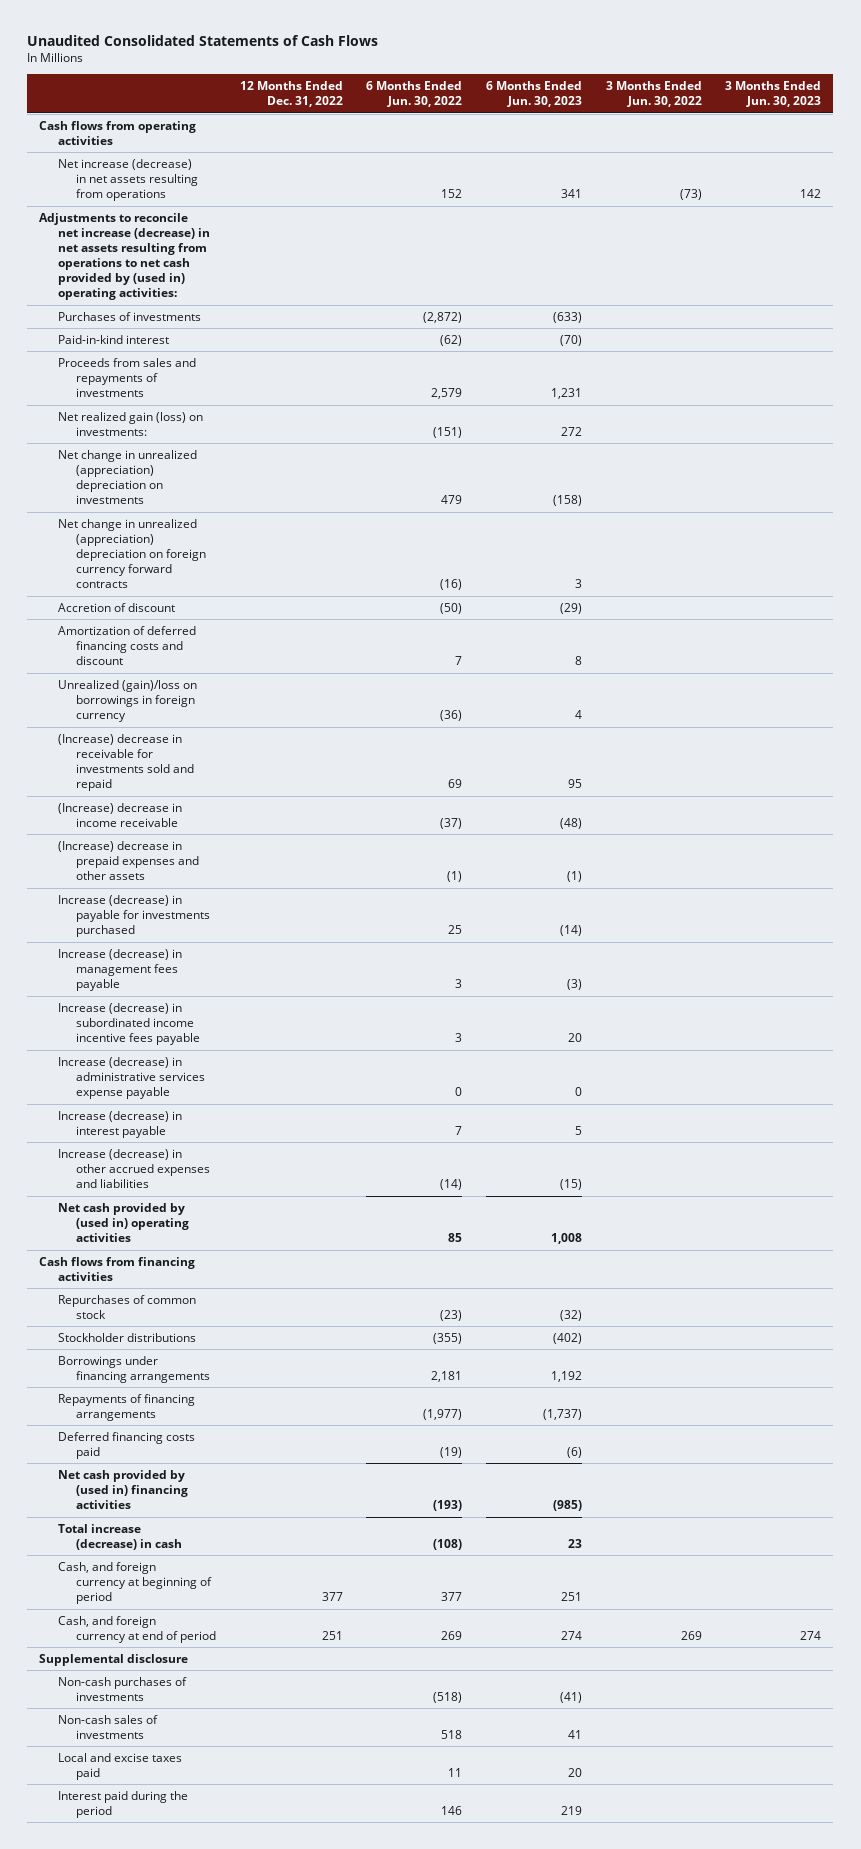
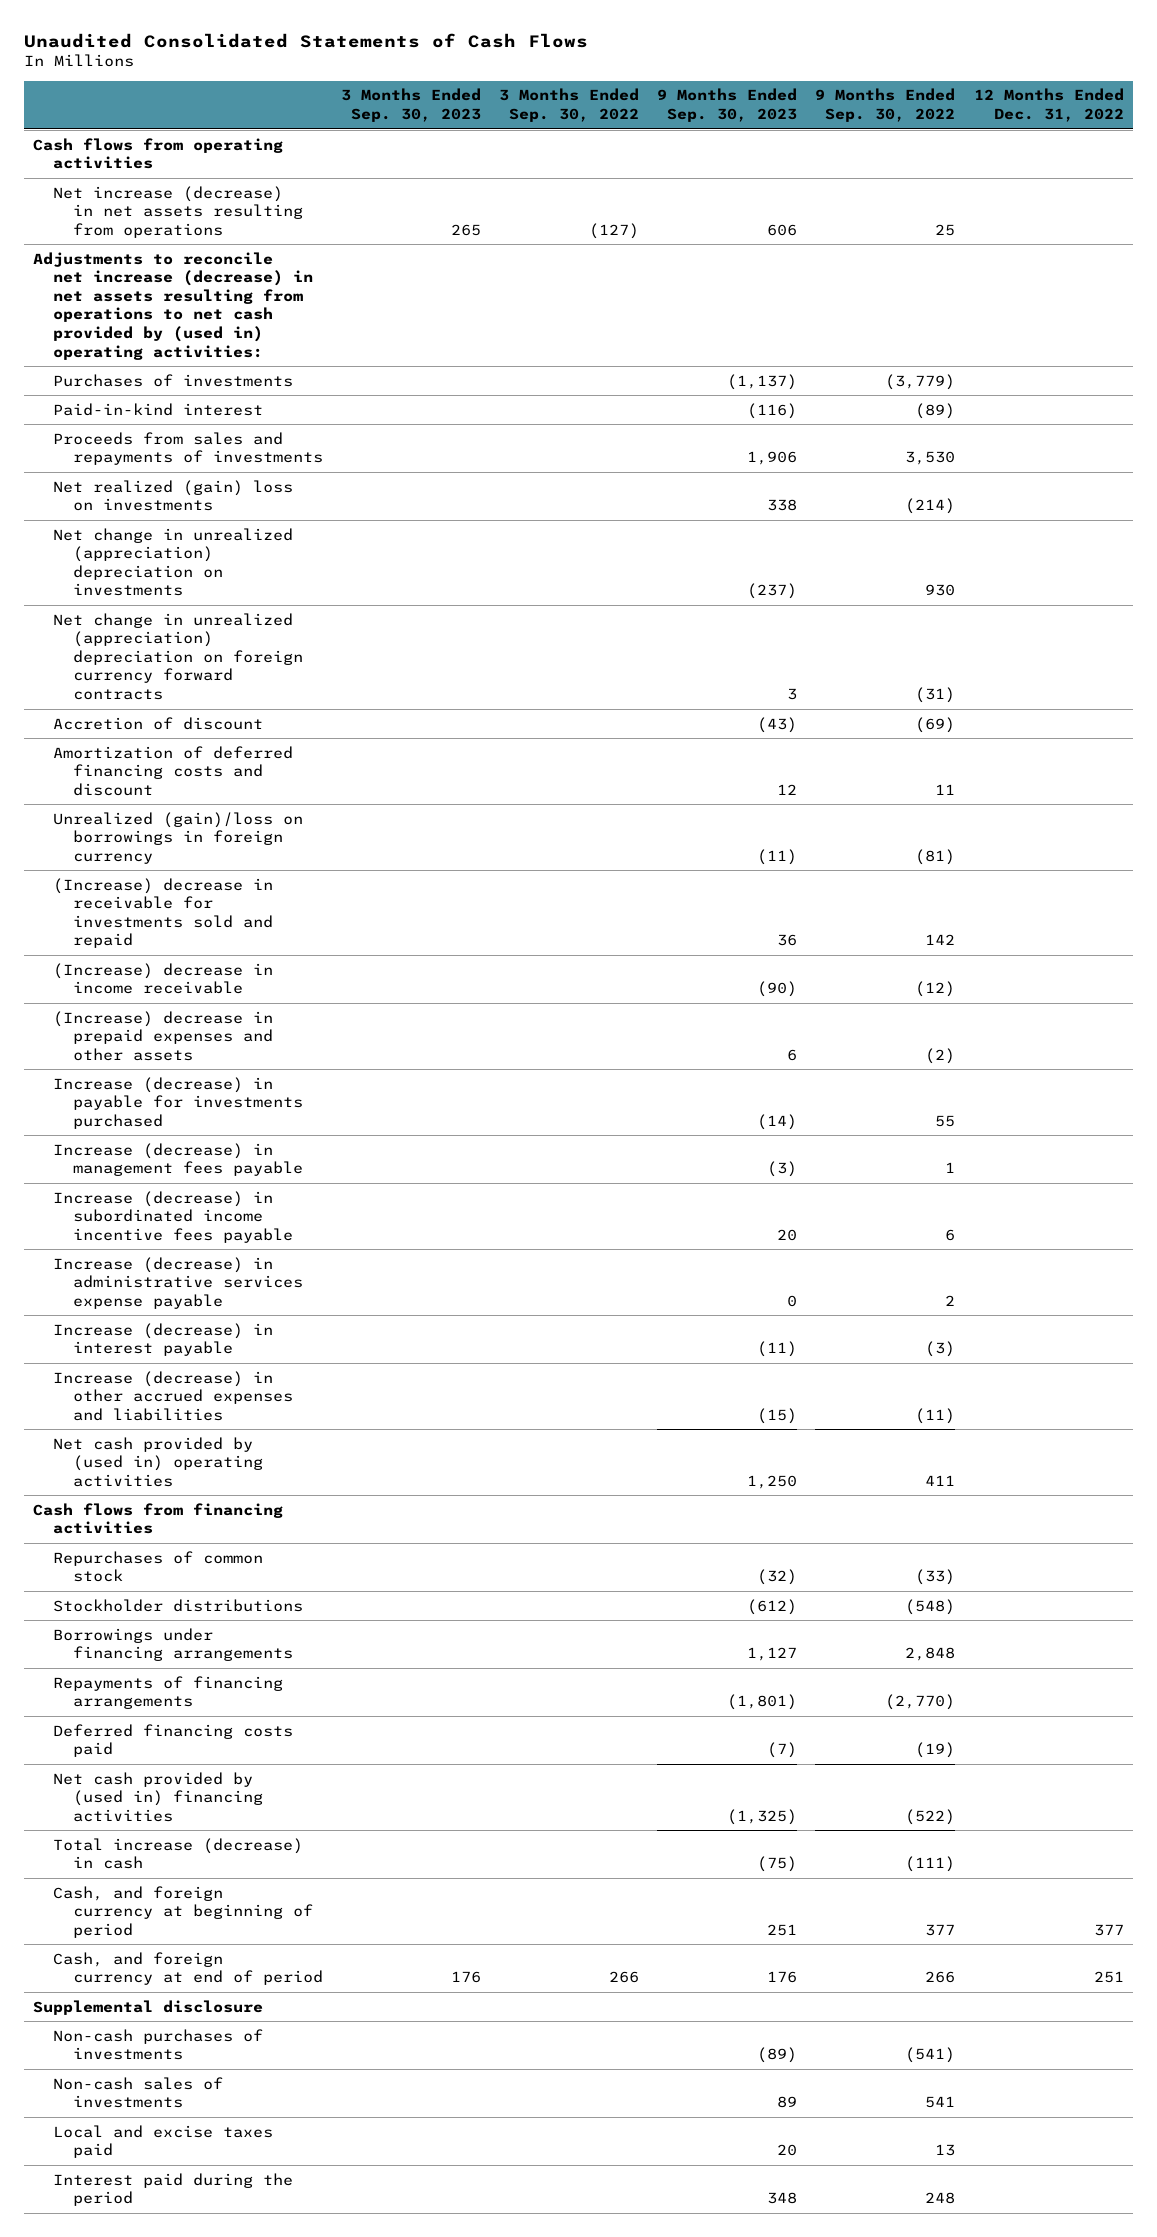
[366,81,463,108] 6 Months Ended Jun. 30, 2022 -> none
[486,81,583,108] 6 Months Ended Jun. 30, 2023 -> none
[605,81,702,108] 3 Months Ended Jun. 30, 2022 -> none
[725,81,822,108] 3 Months Ended Jun. 30, 2023 -> none
none -> [340,88,481,122] 3 Months Ended Sep. 30, 2023
none -> [499,88,640,122] 3 Months Ended Sep. 30, 2022
none -> [657,88,798,122] 9 Months Ended Sep. 30, 2023
none -> [815,88,956,122] 9 Months Ended Sep. 30, 2022
[57,411,203,437] Net realized gain (loss) on investments: -> [53,479,294,512] Net realized (gain) loss on investments

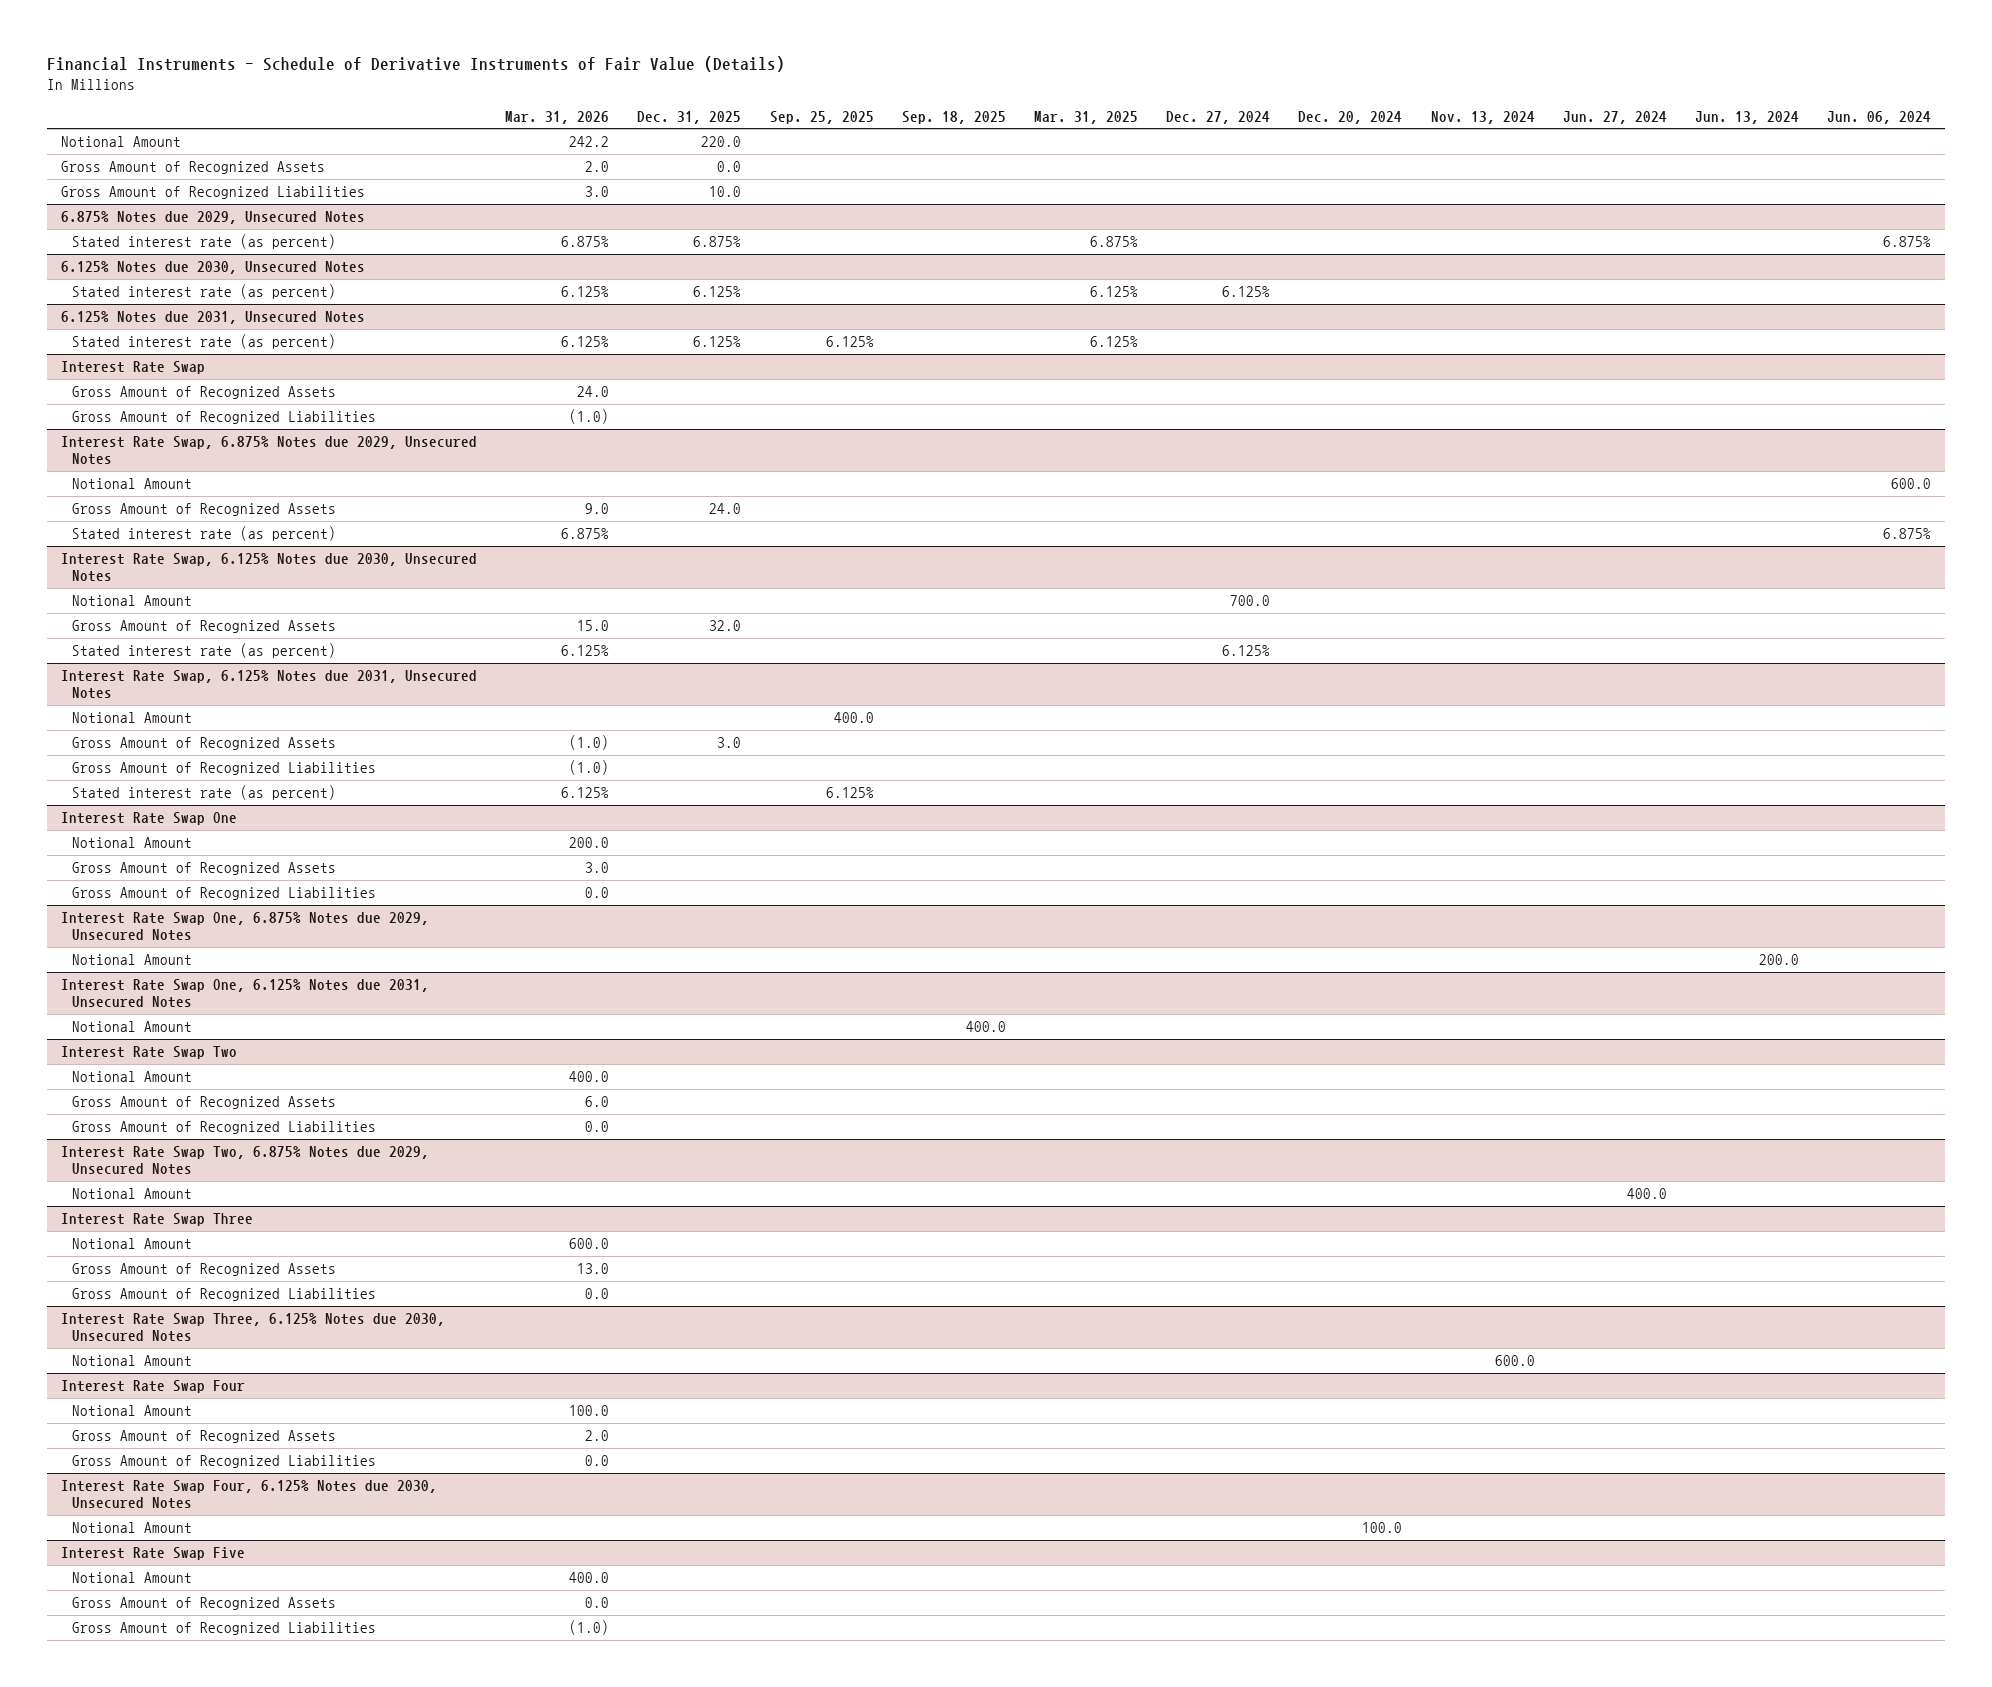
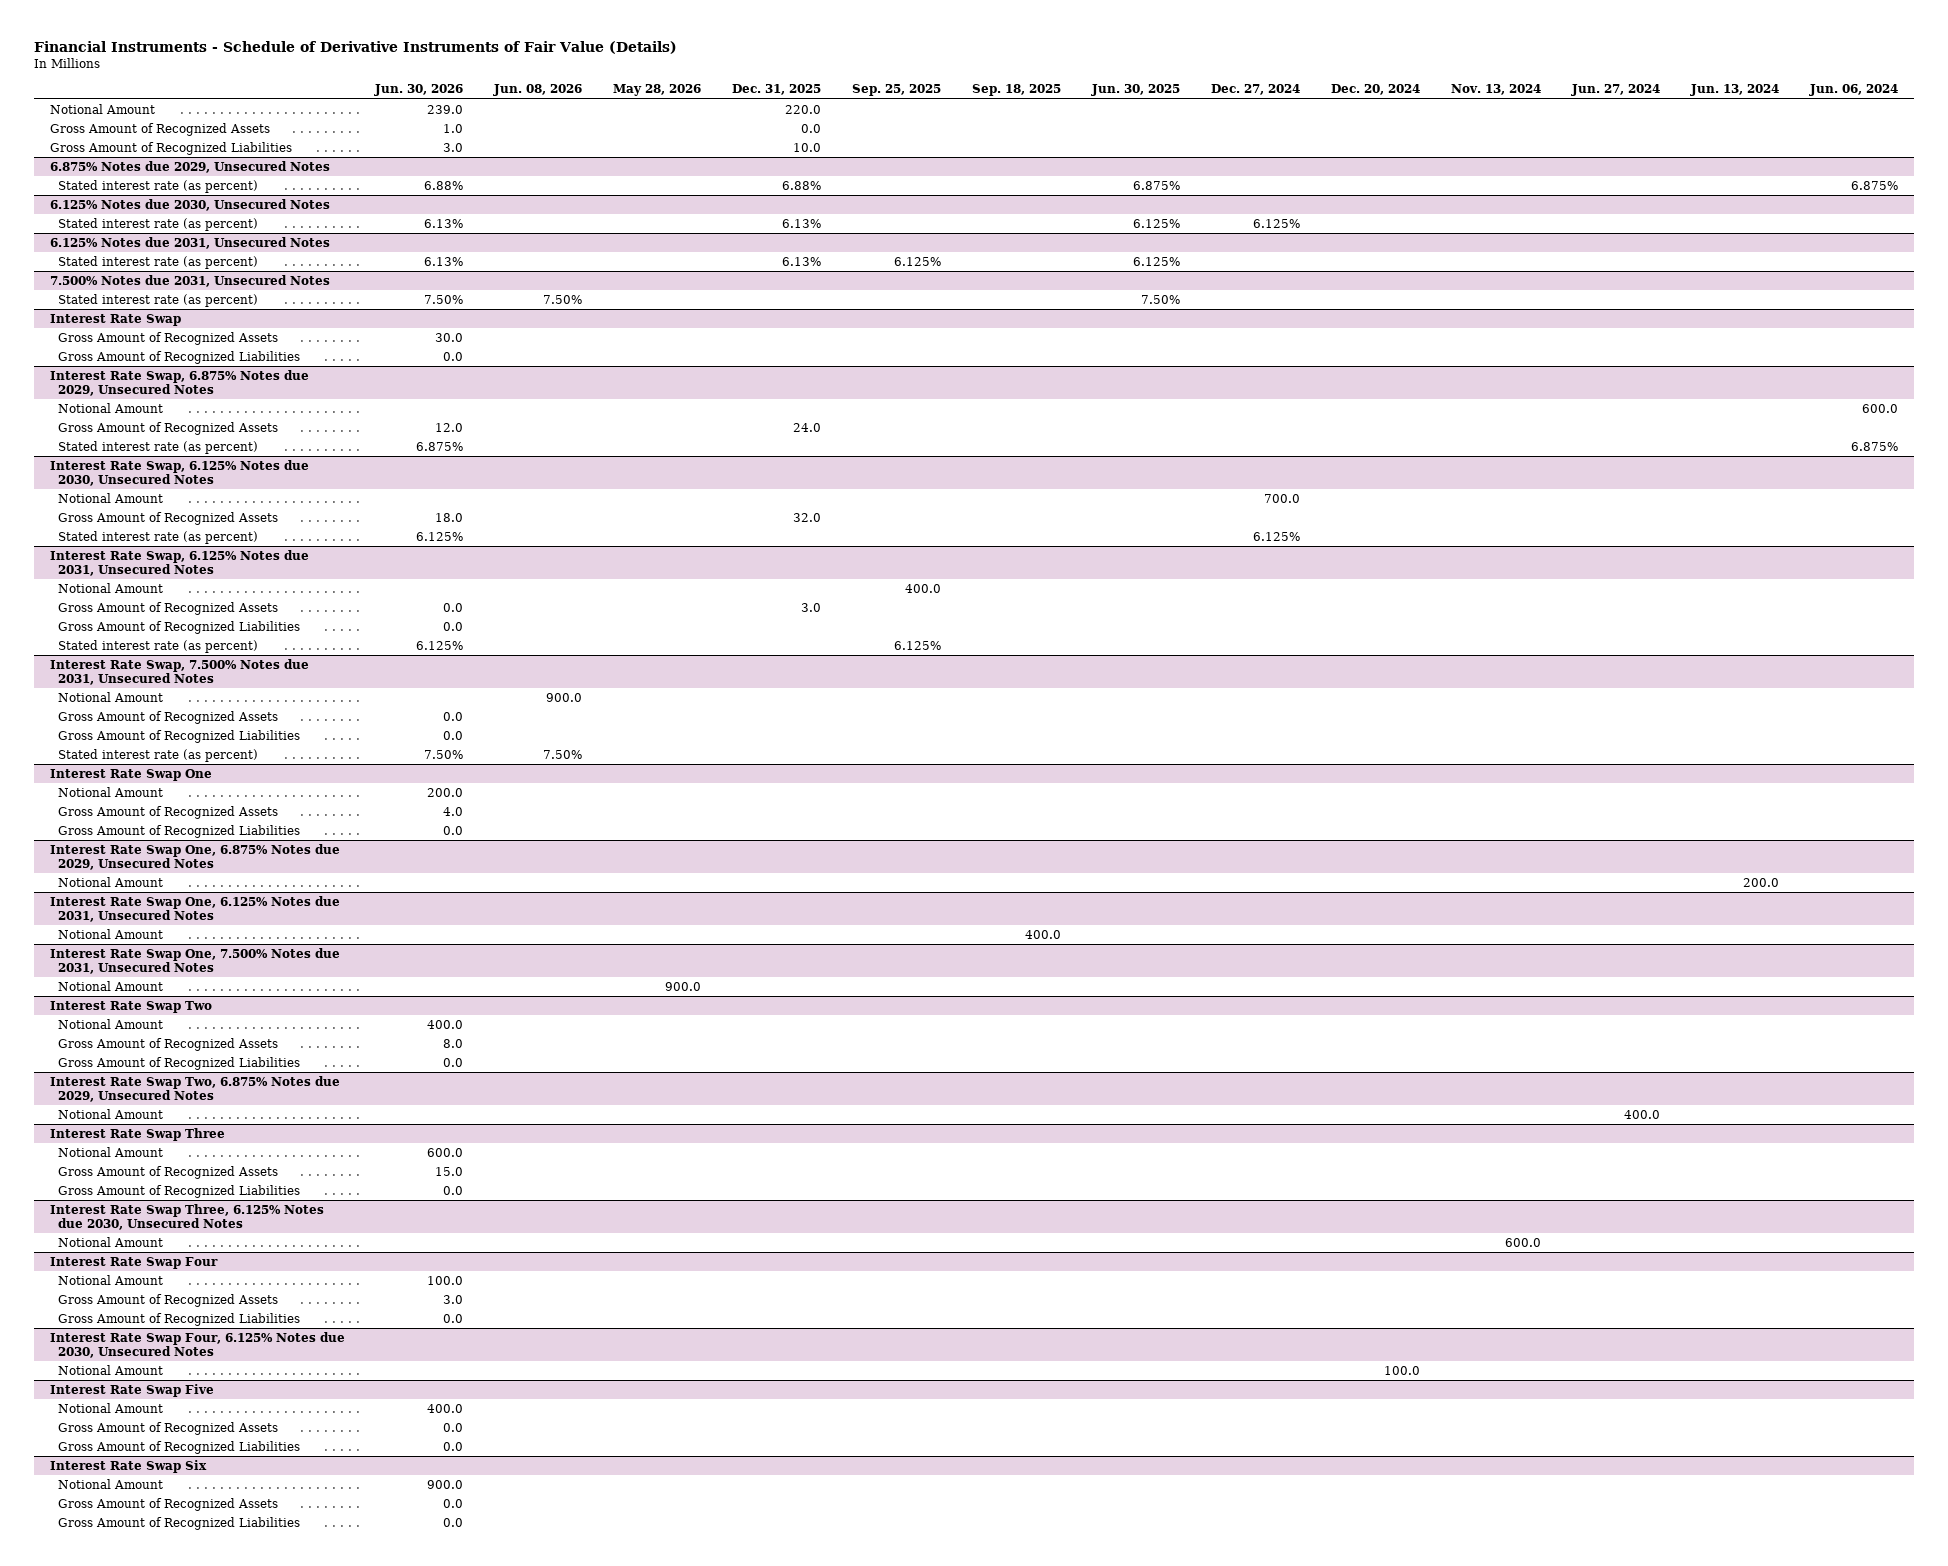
[505,110,610,124] Mar. 31, 2026 -> none
[1033,110,1138,124] Mar. 31, 2025 -> none
none -> [374,84,464,97] Jun. 30, 2026
none -> [493,84,583,97] Jun. 08, 2026
none -> [613,84,702,97] May 28, 2026
none -> [1091,84,1181,97] Jun. 30, 2025
[693,235,742,247] 6.875% -> [782,180,822,190] 6.88%
[693,285,742,297] 6.125% -> [782,218,822,228] 6.13%
[693,335,742,347] 6.125% -> [782,256,822,266] 6.13%
none -> [49,274,330,287] 7.500% Notes due 2031, Unsecured Notes
none -> [57,293,258,307] Stated interest rate (as percent)
none -> [49,658,309,686] Interest Rate Swap, 7.500% Notes due 2031, Unsecured Notes
none -> [57,691,163,702] Notional Amount
none -> [57,710,278,724] Gross Amount of Recognized Assets
none -> [57,729,300,743] Gross Amount of Recognized Liabilities
none -> [57,748,258,762] Stated interest rate (as percent)
none -> [49,947,340,975] Interest Rate Swap One, 7.500% Notes due 2031, Unsecured Notes
none -> [57,980,163,991] Notional Amount
none -> [49,1459,207,1473] Interest Rate Swap Six
none -> [57,1478,163,1489] Notional Amount
none -> [57,1497,278,1511] Gross Amount of Recognized Assets
none -> [57,1516,300,1530] Gross Amount of Recognized Liabilities

